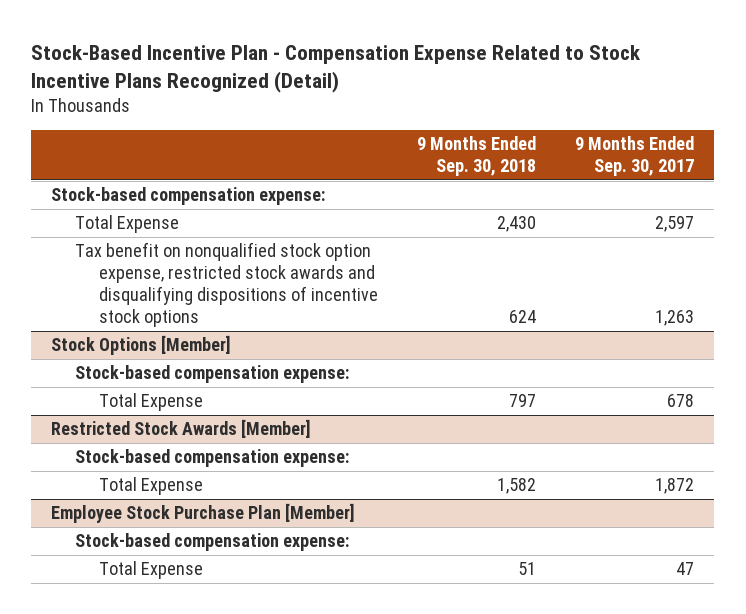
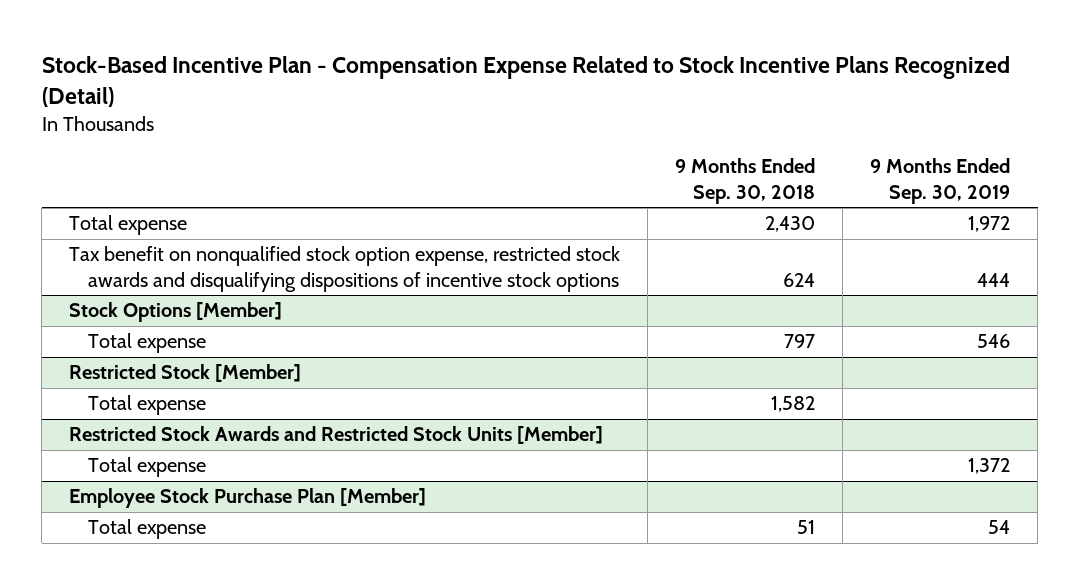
[575,136,695,177] 9 Months Ended Sep. 30, 2017 -> none
none -> [870,158,1011,205] 9 Months Ended Sep. 30, 2019
[51,187,326,206] Stock-based compensation expense: -> none
[74,215,179,234] Total Expense -> [69,215,188,236] Total expense
[74,365,349,384] Stock-based compensation expense: -> none
[74,449,349,468] Stock-based compensation expense: -> none
[98,393,203,412] Total Expense -> [88,333,207,354] Total expense
[51,419,312,439] Restricted Stock Awards [Member] -> [69,364,302,383] Restricted Stock [Member]
[98,477,203,496] Total Expense -> [88,395,207,416] Total expense
none -> [69,426,604,445] Restricted Stock Awards and Restricted Stock Units [Member]
none -> [88,457,207,478] Total expense
[74,533,349,552] Stock-based compensation expense: -> none
[98,561,203,580] Total Expense -> [88,519,207,540] Total expense

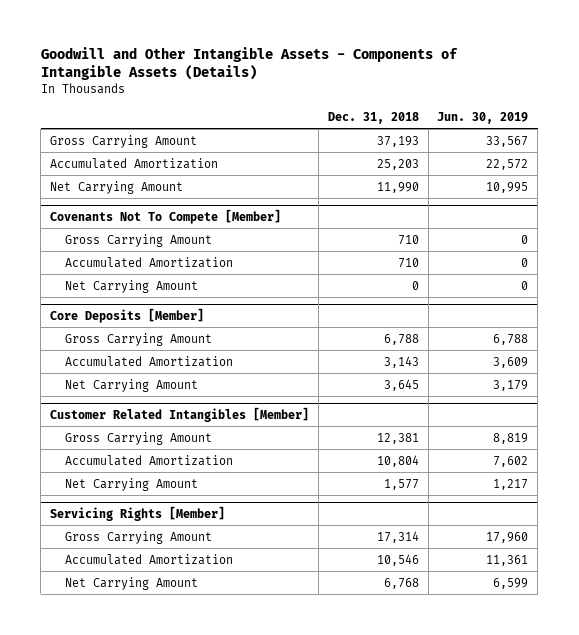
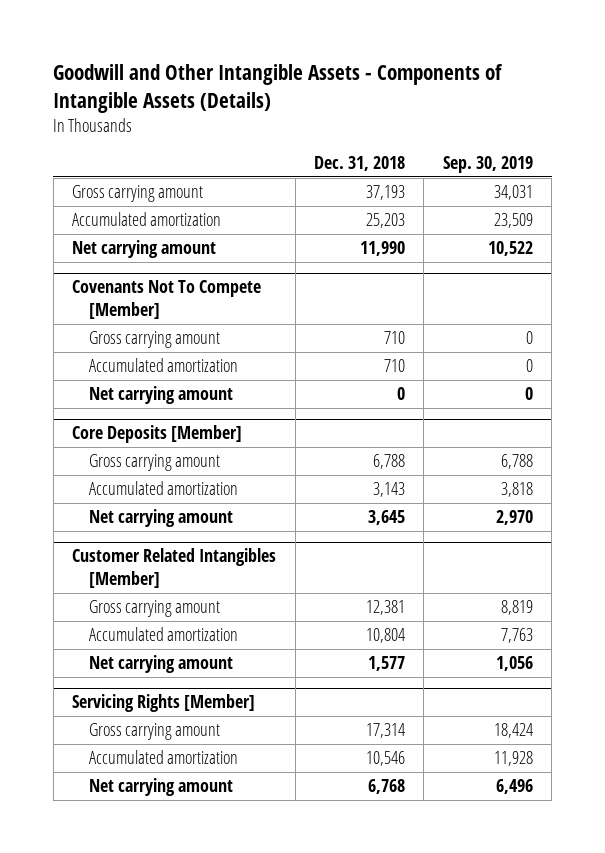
[437,111,529,124] Jun. 30, 2019 -> none
none -> [442,156,533,174] Sep. 30, 2019
[50,134,198,148] Gross Carrying Amount -> [72,185,204,203] Gross carrying amount
[50,157,219,169] Accumulated Amortization -> [72,212,222,227] Accumulated amortization
[50,180,184,194] Net Carrying Amount -> [72,240,217,259] Net carrying amount
[65,233,213,247] Gross Carrying Amount -> [88,331,220,349] Gross carrying amount
[65,256,234,268] Accumulated Amortization -> [88,358,238,373] Accumulated amortization
[65,279,199,293] Net Carrying Amount -> [88,386,233,405] Net carrying amount
[65,332,213,346] Gross Carrying Amount -> [88,454,220,472] Gross carrying amount
[65,355,234,367] Accumulated Amortization -> [88,481,238,496] Accumulated amortization
[65,378,199,392] Net Carrying Amount -> [88,509,233,528] Net carrying amount
[65,431,213,445] Gross Carrying Amount -> [88,600,220,618] Gross carrying amount
[65,454,234,466] Accumulated Amortization -> [88,627,238,642] Accumulated amortization
[65,477,199,491] Net Carrying Amount -> [88,655,233,674] Net carrying amount
[65,530,213,544] Gross Carrying Amount -> [88,723,220,741] Gross carrying amount
[65,553,234,565] Accumulated Amortization -> [88,750,238,765] Accumulated amortization
[65,576,199,590] Net Carrying Amount -> [88,778,233,797] Net carrying amount

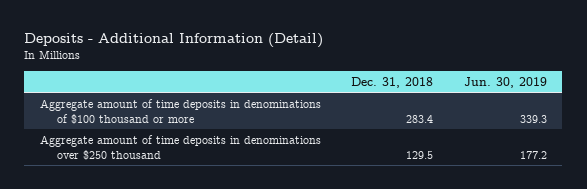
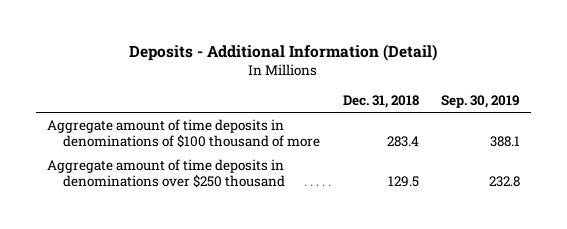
[464,76,548,88] Jun. 30, 2019 -> none
none -> [440,95,520,109] Sep. 30, 2019
[39,98,321,124] Aggregate amount of time deposits in denominations of $100 thousand or more -> [46,118,321,148] Aggregate amount of time deposits in denominations of $100 thousand of more

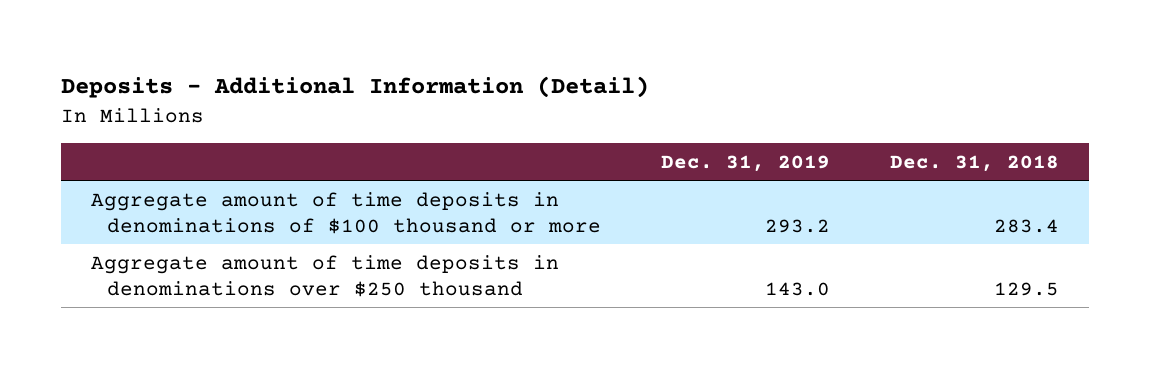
[440,95,520,109] Sep. 30, 2019 -> none
none -> [661,154,831,172] Dec. 31, 2019
[46,118,321,148] Aggregate amount of time deposits in denominations of $100 thousand of more -> [90,191,602,234] Aggregate amount of time deposits in denominations of $100 thousand or more

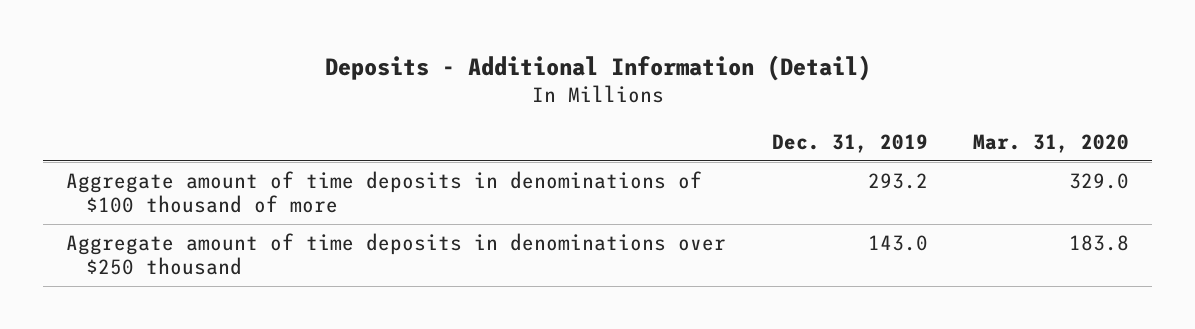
[889,154,1059,172] Dec. 31, 2018 -> none
none -> [972,133,1129,153] Mar. 31, 2020
[90,191,602,234] Aggregate amount of time deposits in denominations of $100 thousand or more -> [66,171,703,214] Aggregate amount of time deposits in denominations of $100 thousand of more

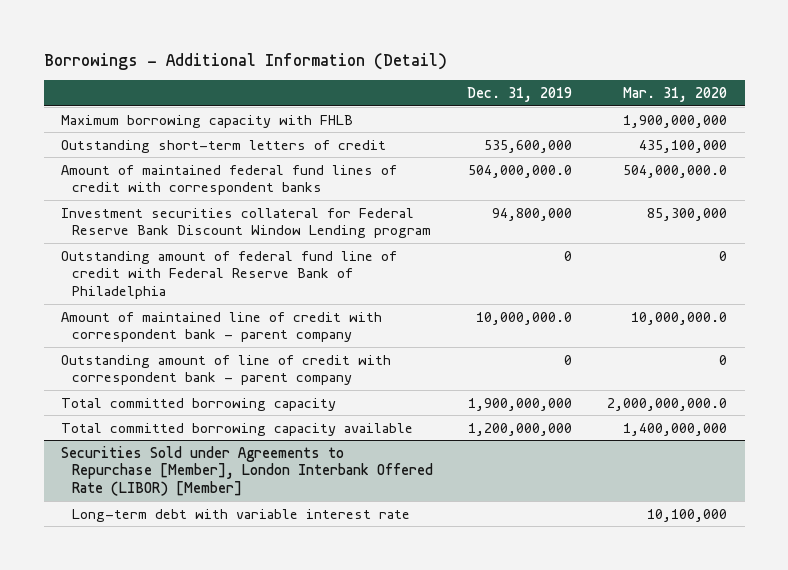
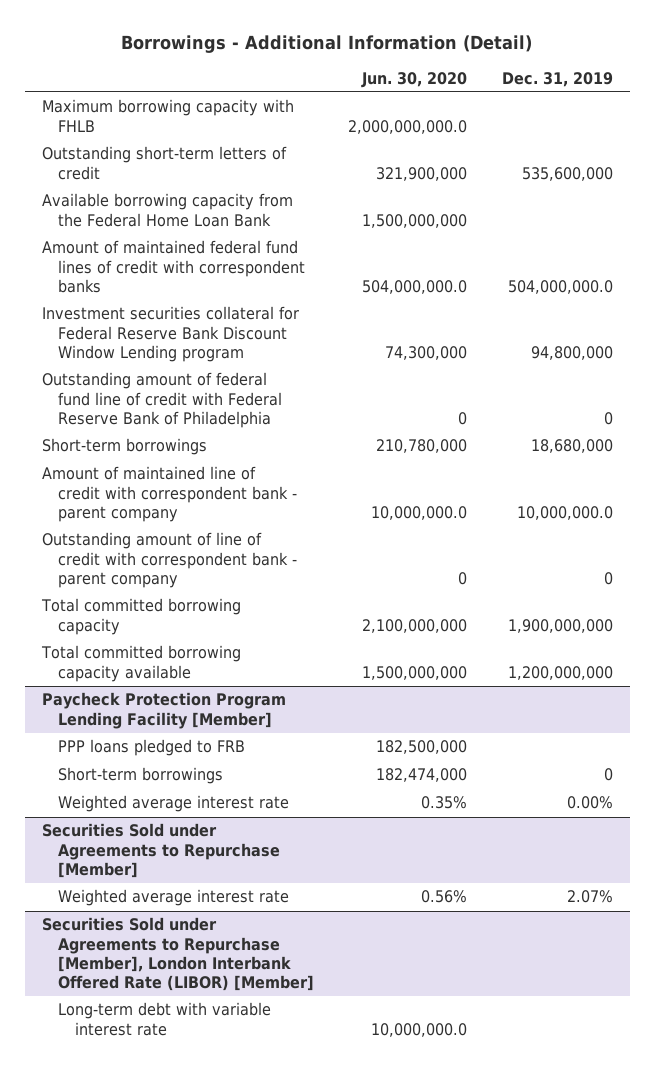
[623,86,728,102] Mar. 31, 2020 -> none
none -> [361,71,468,88] Jun. 30, 2020
none -> [41,193,293,227] Available borrowing capacity from the Federal Home Loan Bank
none -> [41,438,207,456] Short-term borrowings
none -> [41,692,286,729] Paycheck Protection Program Lending Facility [Member]
none -> [58,739,246,757] PPP loans pledged to FRB
none -> [58,767,224,785] Short-term borrowings
none -> [58,795,290,813] Weighted average interest rate
none -> [41,823,281,878] Securities Sold under Agreements to Repurchase [Member]
none -> [58,889,290,907] Weighted average interest rate

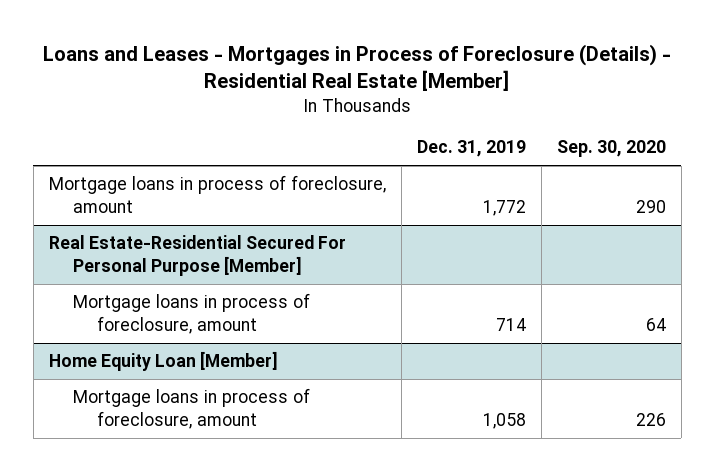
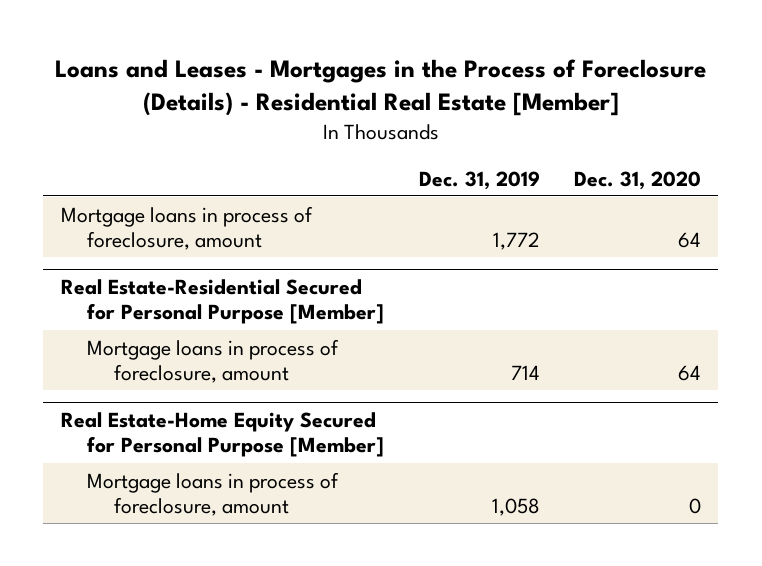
[43,43,672,91] Loans and Leases - Mortgages in Process of Foreclosure (Details) - Residential Real Estate [Member] -> [54,58,706,117] Loans and Leases - Mortgages in the Process of Foreclosure (Details) - Residential Real Estate [Member]
[556,140,666,158] Sep. 30, 2020 -> none
none -> [574,170,702,190] Dec. 31, 2020
[48,235,346,276] Real Estate-Residential Secured For Personal Purpose [Member] -> [60,279,385,325] Real Estate-Residential Secured for Personal Purpose [Member]
[48,351,278,372] Home Equity Loan [Member] -> none
none -> [60,412,385,458] Real Estate-Home Equity Secured for Personal Purpose [Member]

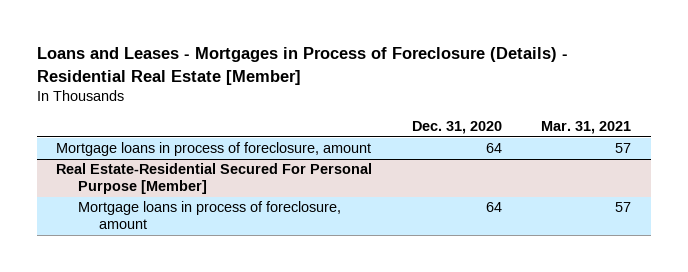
[54,58,706,117] Loans and Leases - Mortgages in the Process of Foreclosure (Details) - Residential Real Estate [Member] -> [36,47,568,85] Loans and Leases - Mortgages in Process of Foreclosure (Details) - Residential Real Estate [Member]
[418,170,540,190] Dec. 31, 2019 -> none
none -> [541,121,632,135] Mar. 31, 2021
[60,279,385,325] Real Estate-Residential Secured for Personal Purpose [Member] -> [56,163,373,195] Real Estate-Residential Secured For Personal Purpose [Member]
[60,412,385,458] Real Estate-Home Equity Secured for Personal Purpose [Member] -> none
[87,471,340,516] Mortgage loans in process of foreclosure, amount -> none

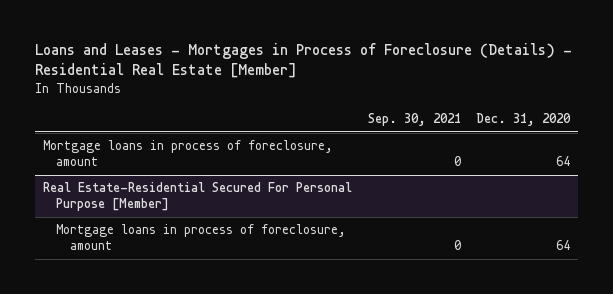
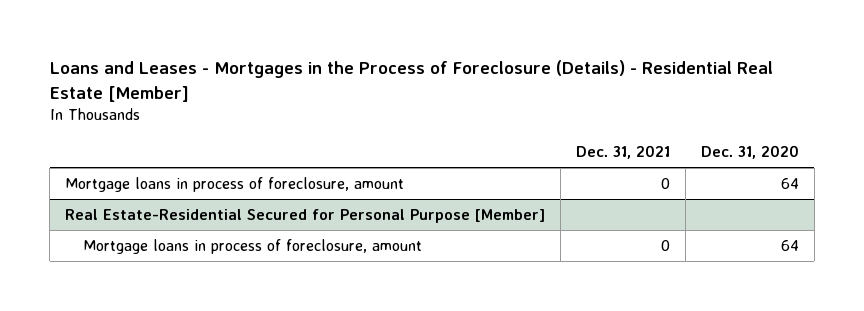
[35,43,573,79] Loans and Leases - Mortgages in Process of Foreclosure (Details) - Residential Real Estate [Member] -> [49,60,773,102] Loans and Leases - Mortgages in the Process of Foreclosure (Details) - Residential Real Estate [Member]
[367,113,461,127] Sep. 30, 2021 -> none
none -> [576,145,671,160] Dec. 31, 2021
[42,182,352,212] Real Estate-Residential Secured For Personal Purpose [Member] -> [65,209,546,224] Real Estate-Residential Secured for Personal Purpose [Member]

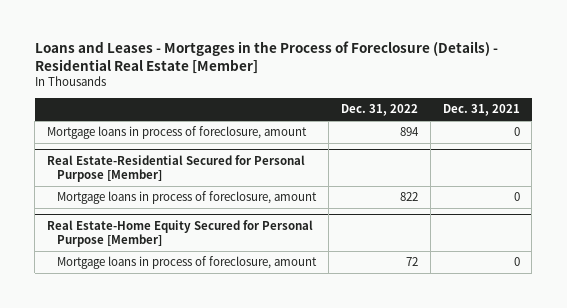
[700,145,799,160] Dec. 31, 2020 -> none
none -> [340,104,418,117] Dec. 31, 2022
none -> [47,220,314,248] Real Estate-Home Equity Secured for Personal Purpose [Member]
none -> [57,256,318,270] Mortgage loans in process of foreclosure, amount

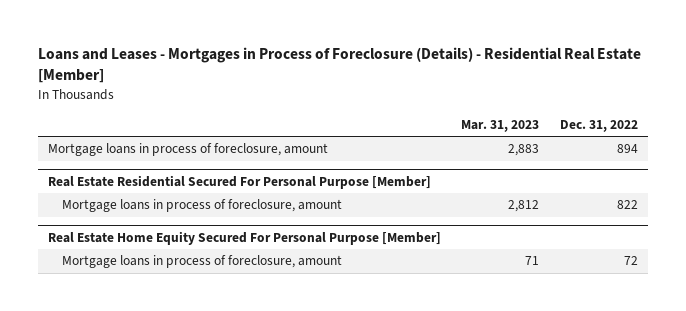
[34,40,498,74] Loans and Leases - Mortgages in the Process of Foreclosure (Details) - Residential Real Estate [Member] -> [37,47,641,84] Loans and Leases - Mortgages in Process of Foreclosure (Details) - Residential Real Estate [Member]
[442,104,520,117] Dec. 31, 2021 -> none
none -> [461,119,540,132] Mar. 31, 2023
[47,155,306,183] Real Estate-Residential Secured for Personal Purpose [Member] -> [48,174,432,189] Real Estate Residential Secured For Personal Purpose [Member]
[47,220,314,248] Real Estate-Home Equity Secured for Personal Purpose [Member] -> [48,230,442,245] Real Estate Home Equity Secured For Personal Purpose [Member]

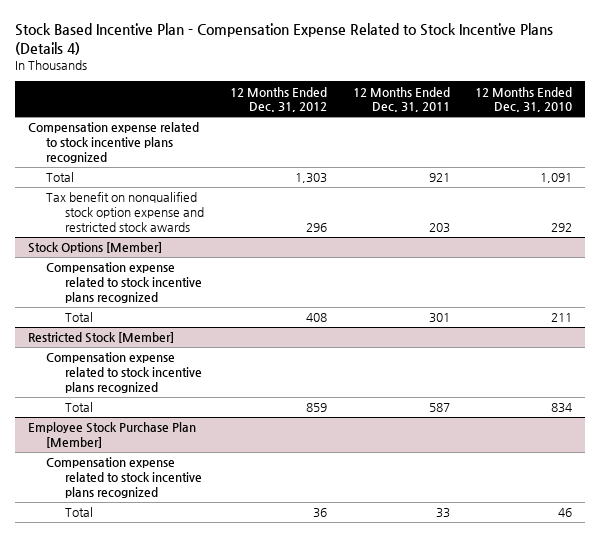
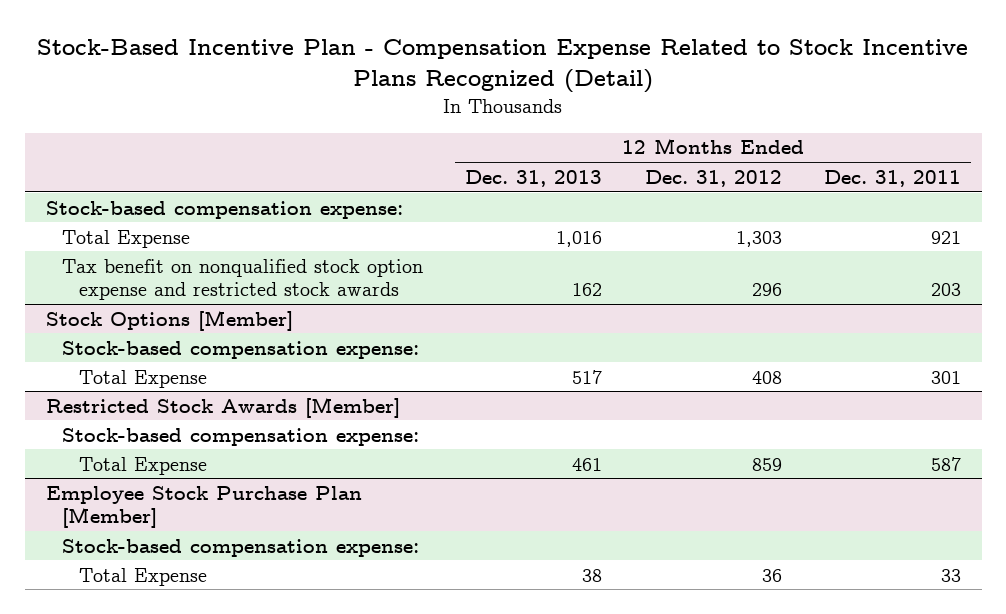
[14,22,553,55] Stock Based Incentive Plan - Compensation Expense Related to Stock Incentive Plans (Details 4) -> [37,39,969,94] Stock-Based Incentive Plan - Compensation Expense Related to Stock Incentive Plans Recognized (Detail)
[475,86,573,113] 12 Months Ended Dec. 31, 2010 -> none
none -> [465,169,603,187] Dec. 31, 2013
[27,122,199,164] Compensation expense related to stock incentive plans recognized -> [45,200,403,219] Stock-based compensation expense:
[46,172,75,183] Total -> [62,229,191,248] Total Expense
[46,262,202,304] Compensation expense related to stock incentive plans recognized -> [62,340,420,359] Stock-based compensation expense:
[64,312,93,323] Total -> [78,369,207,388] Total Expense
[27,332,174,344] Restricted Stock [Member] -> [45,396,400,418] Restricted Stock Awards [Member]
[46,352,202,394] Compensation expense related to stock incentive plans recognized -> [62,427,420,446] Stock-based compensation expense:
[64,402,93,413] Total -> [78,456,207,475] Total Expense
[46,457,202,499] Compensation expense related to stock incentive plans recognized -> [62,538,420,557] Stock-based compensation expense:
[64,507,93,518] Total -> [78,567,207,586] Total Expense

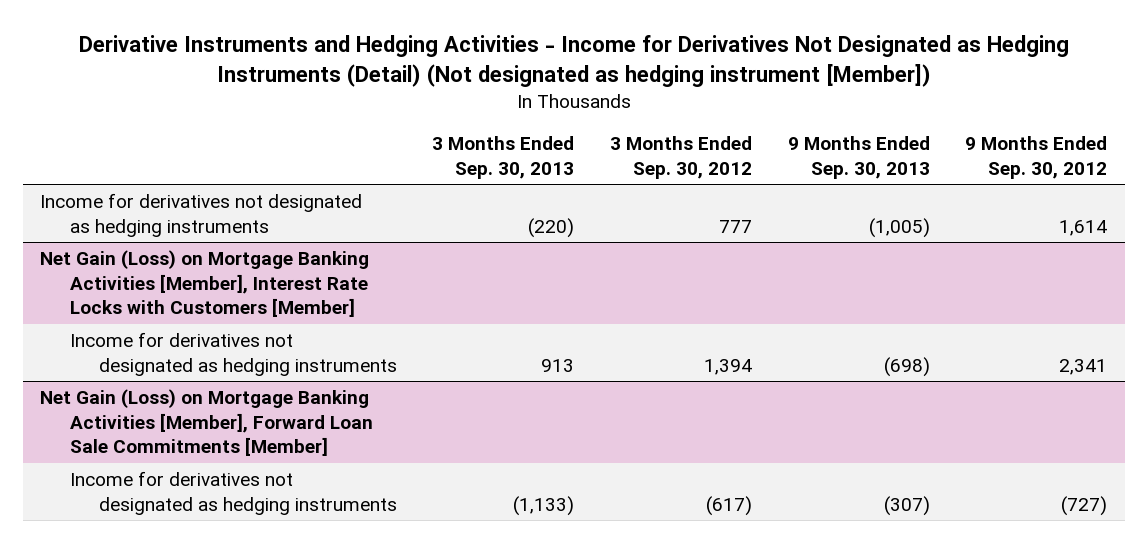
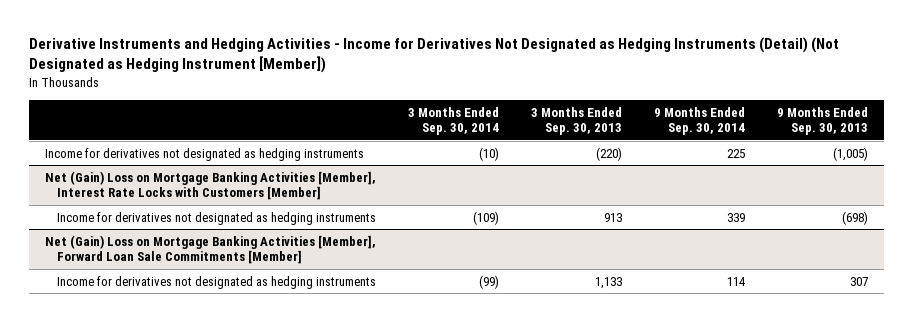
[78,35,1069,88] Derivative Instruments and Hedging Activities - Income for Derivatives Not Designated as Hedging Instruments (Detail) (Not designated as hedging instrument [Member]) -> [29,37,840,74] Derivative Instruments and Hedging Activities - Income for Derivatives Not Designated as Hedging Instruments (Detail) (Not Designated as Hedging Instrument [Member])
[610,136,753,179] 3 Months Ended Sep. 30, 2012 -> none
[965,136,1108,179] 9 Months Ended Sep. 30, 2012 -> none
none -> [408,106,500,135] 3 Months Ended Sep. 30, 2014
none -> [654,106,746,135] 9 Months Ended Sep. 30, 2014
[40,250,370,318] Net Gain (Loss) on Mortgage Banking Activities [Member], Interest Rate Locks with Customers [Member] -> [45,170,377,201] Net (Gain) Loss on Mortgage Banking Activities [Member], Interest Rate Locks with Customers [Member]
[40,389,373,457] Net Gain (Loss) on Mortgage Banking Activities [Member], Forward Loan Sale Commitments [Member] -> [45,234,377,265] Net (Gain) Loss on Mortgage Banking Activities [Member], Forward Loan Sale Commitments [Member]
[513,495,575,516] (1,133) -> [595,276,623,289] 1,133
[883,495,930,516] (307) -> [850,276,869,286] 307

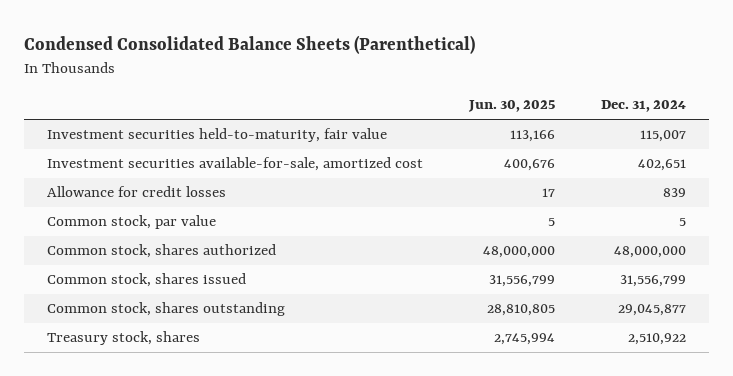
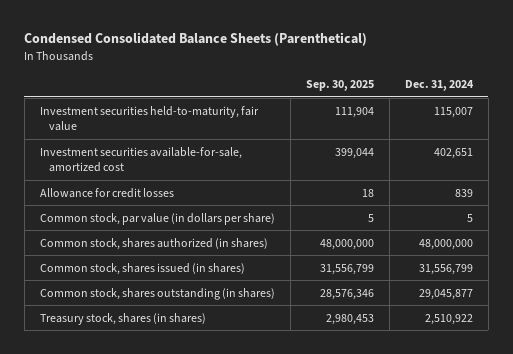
[467,100,555,113] Jun. 30, 2025 -> none
none -> [305,80,374,92] Sep. 30, 2025
[47,215,217,230] Common stock, par value -> [39,212,275,225] Common stock, par value (in dollars per share)
[47,244,277,259] Common stock, shares authorized -> [39,237,268,250] Common stock, shares authorized (in shares)
[47,273,247,288] Common stock, shares issued -> [39,262,245,275] Common stock, shares issued (in shares)
[47,302,286,317] Common stock, shares outstanding -> [39,287,275,300] Common stock, shares outstanding (in shares)
[47,331,201,346] Treasury stock, shares -> [39,312,206,325] Treasury stock, shares (in shares)

